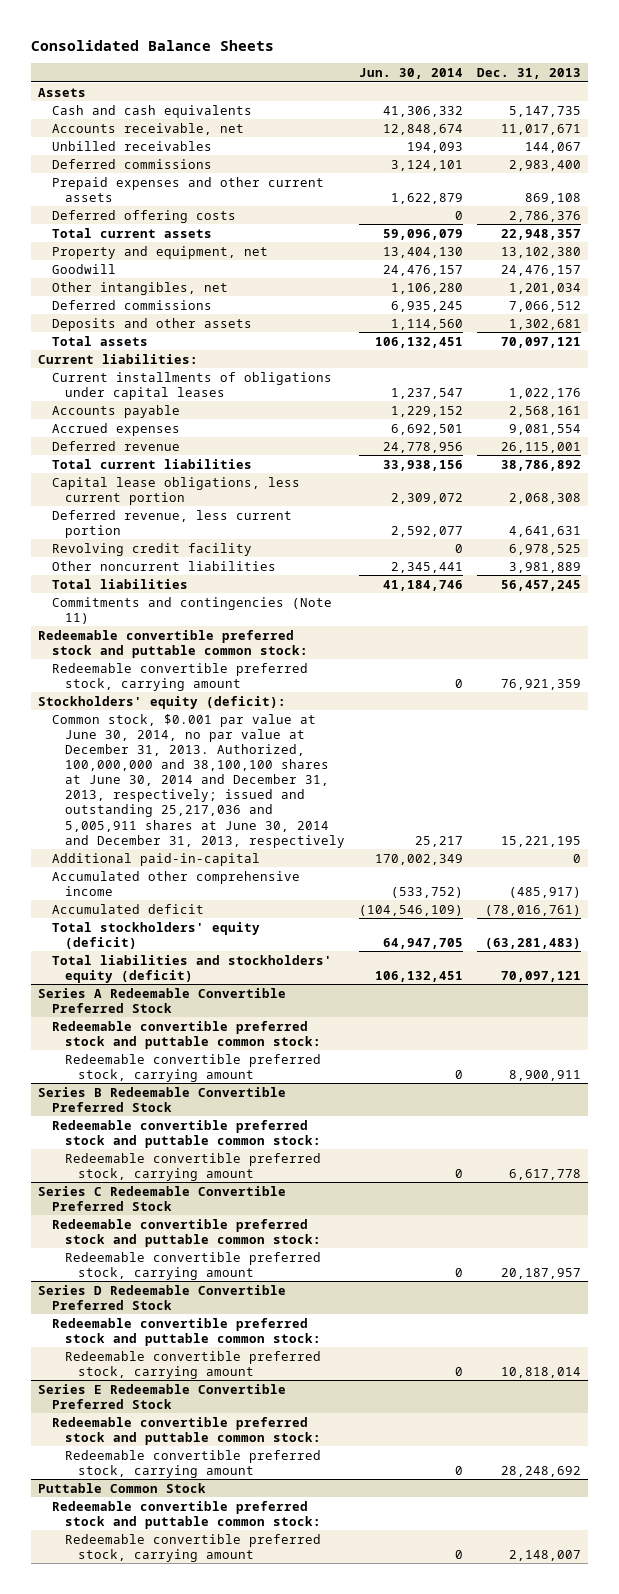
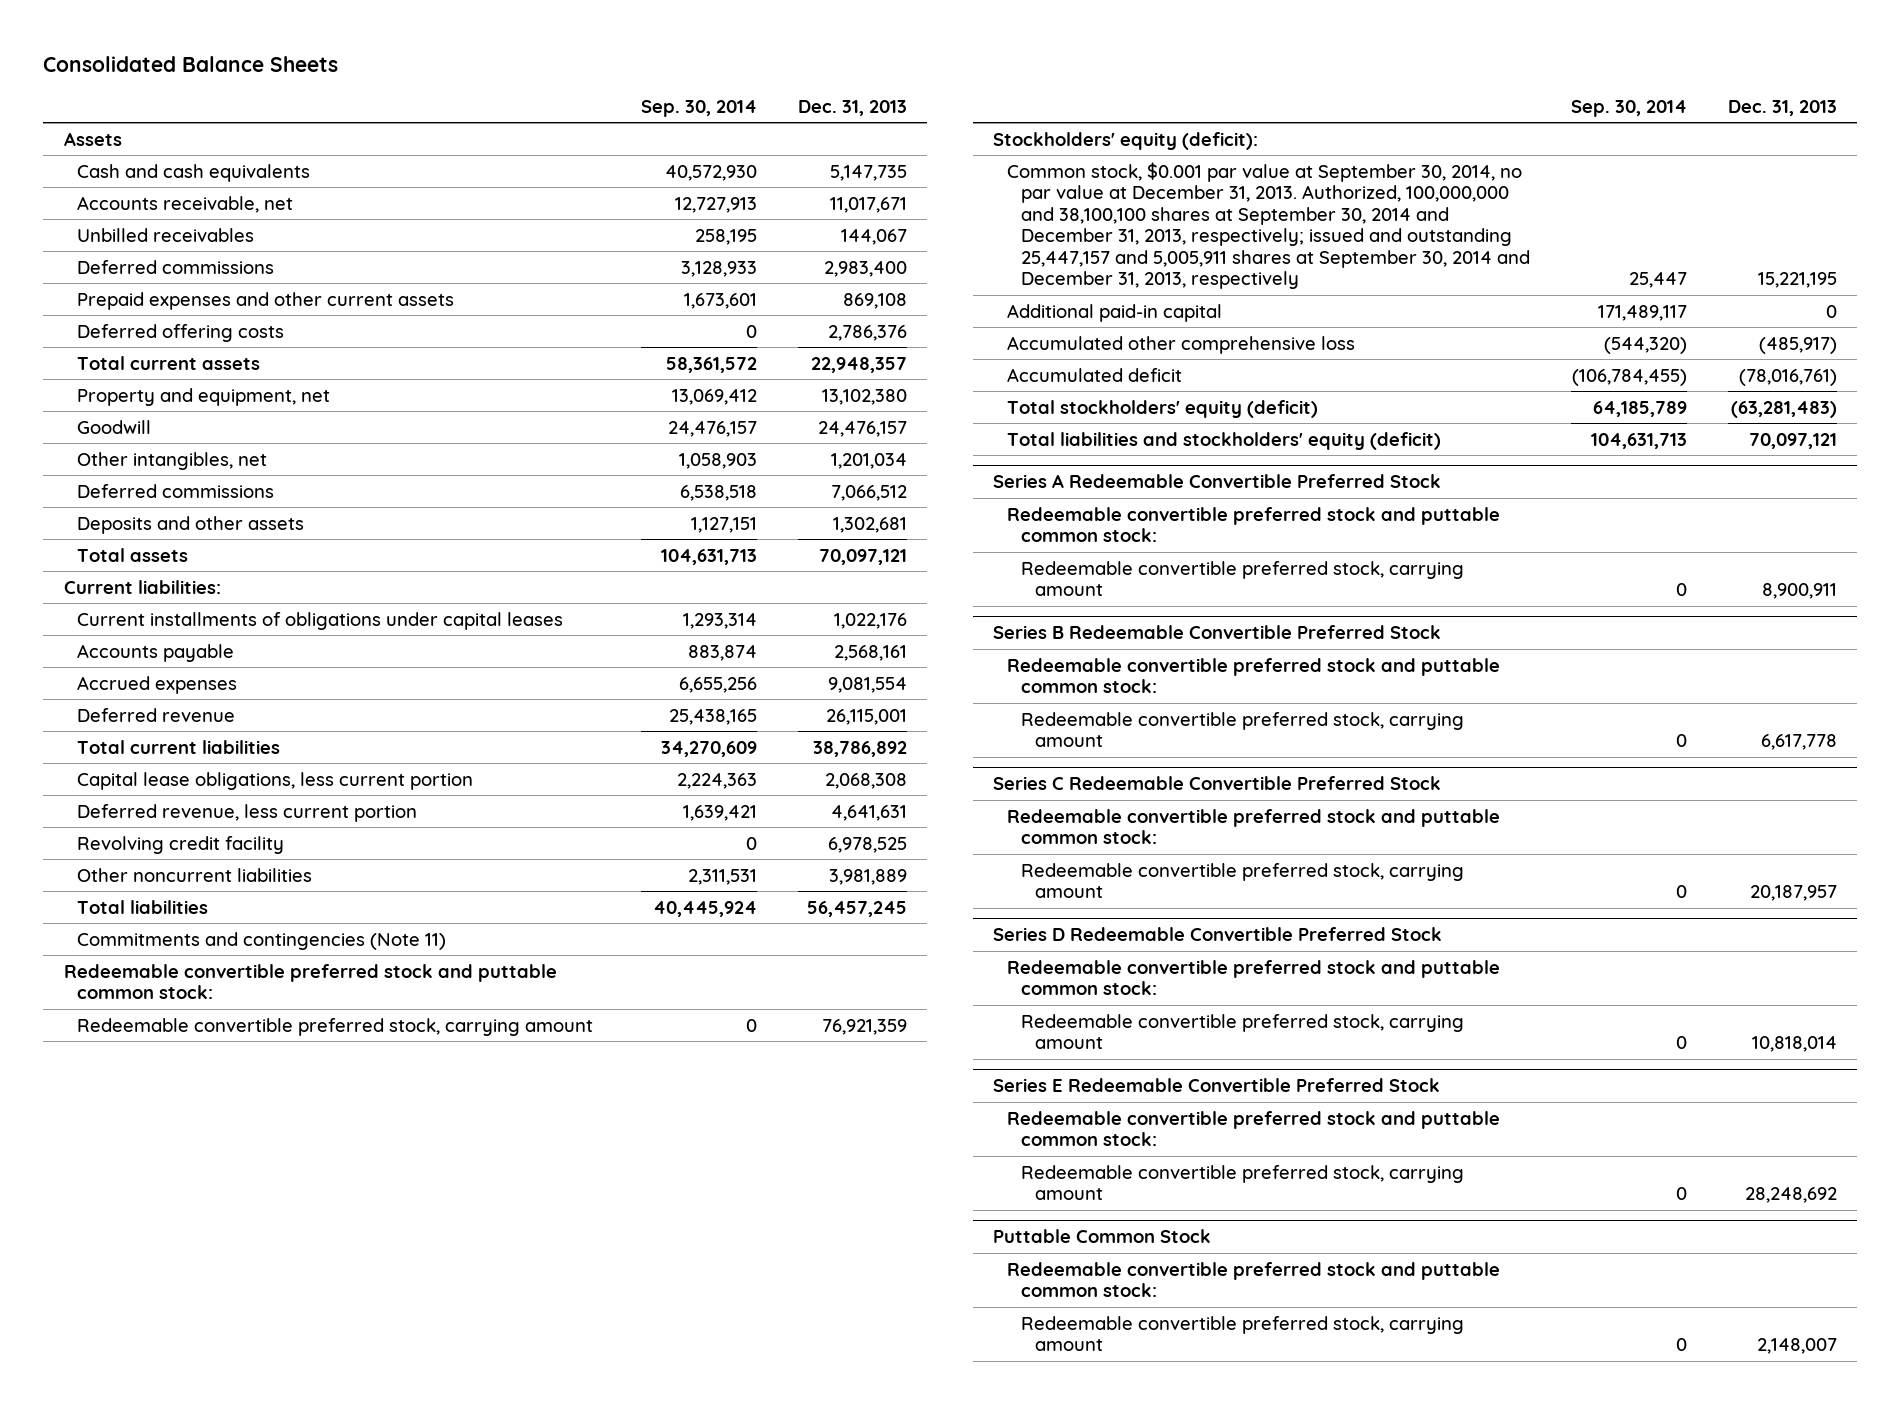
[358,68,463,80] Jun. 30, 2014 -> none
none -> [641,99,758,117] Sep. 30, 2014
[51,713,345,848] Common stock, $0.001 par value at June 30, 2014, no par value at December 31, 2013. Authorized, 100,000,000 and 38,100,100 shares at June 30, 2014 and December 31, 2013, respectively; issued and outstanding 25,217,036 and 5,005,911 shares at June 30, 2014 and December 31, 2013, respectively -> [1007,161,1531,290] Common stock, $0.001 par value at September 30, 2014, no par value at December 31, 2013. Authorized, 100,000,000 and 38,100,100 shares at September 30, 2014 and December 31, 2013, respectively; issued and outstanding 25,447,157 and 5,005,911 shares at September 30, 2014 and December 31, 2013, respectively
[51,852,260,866] Additional paid-in-capital -> [1007,303,1223,322] Additional paid-in capital
[51,870,300,896] Accumulated other comprehensive income -> [1007,335,1356,354] Accumulated other comprehensive loss

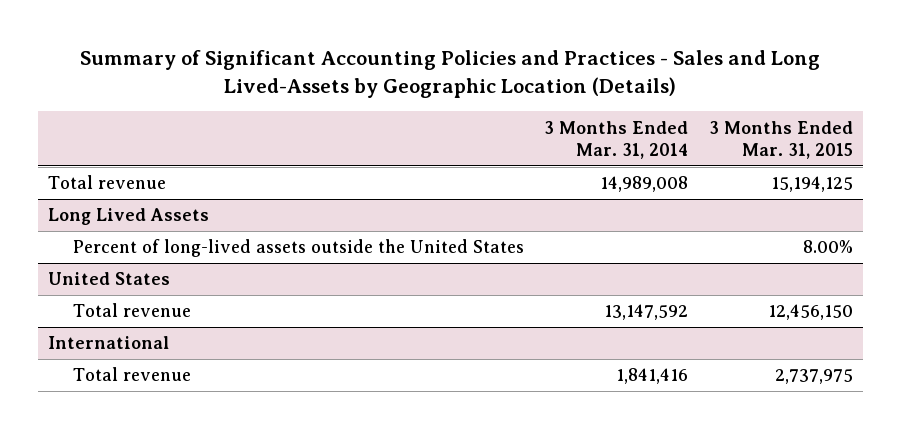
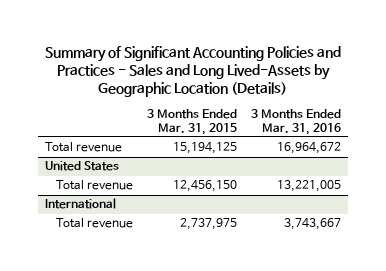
[544,120,689,159] 3 Months Ended Mar. 31, 2014 -> none
none -> [251,109,342,135] 3 Months Ended Mar. 31, 2016
[47,208,209,226] Long Lived Assets -> none
[72,239,524,258] Percent of long-lived assets outside the United States -> none

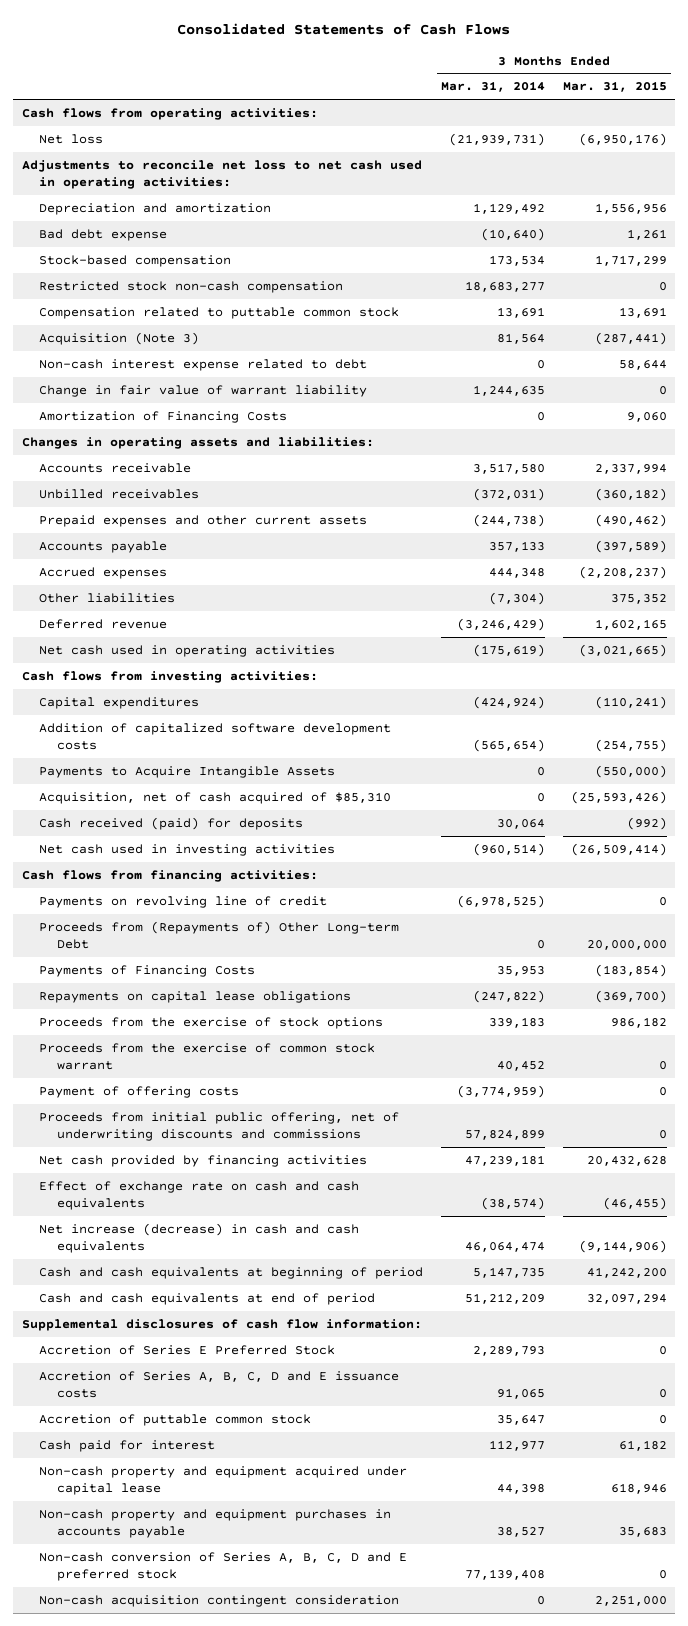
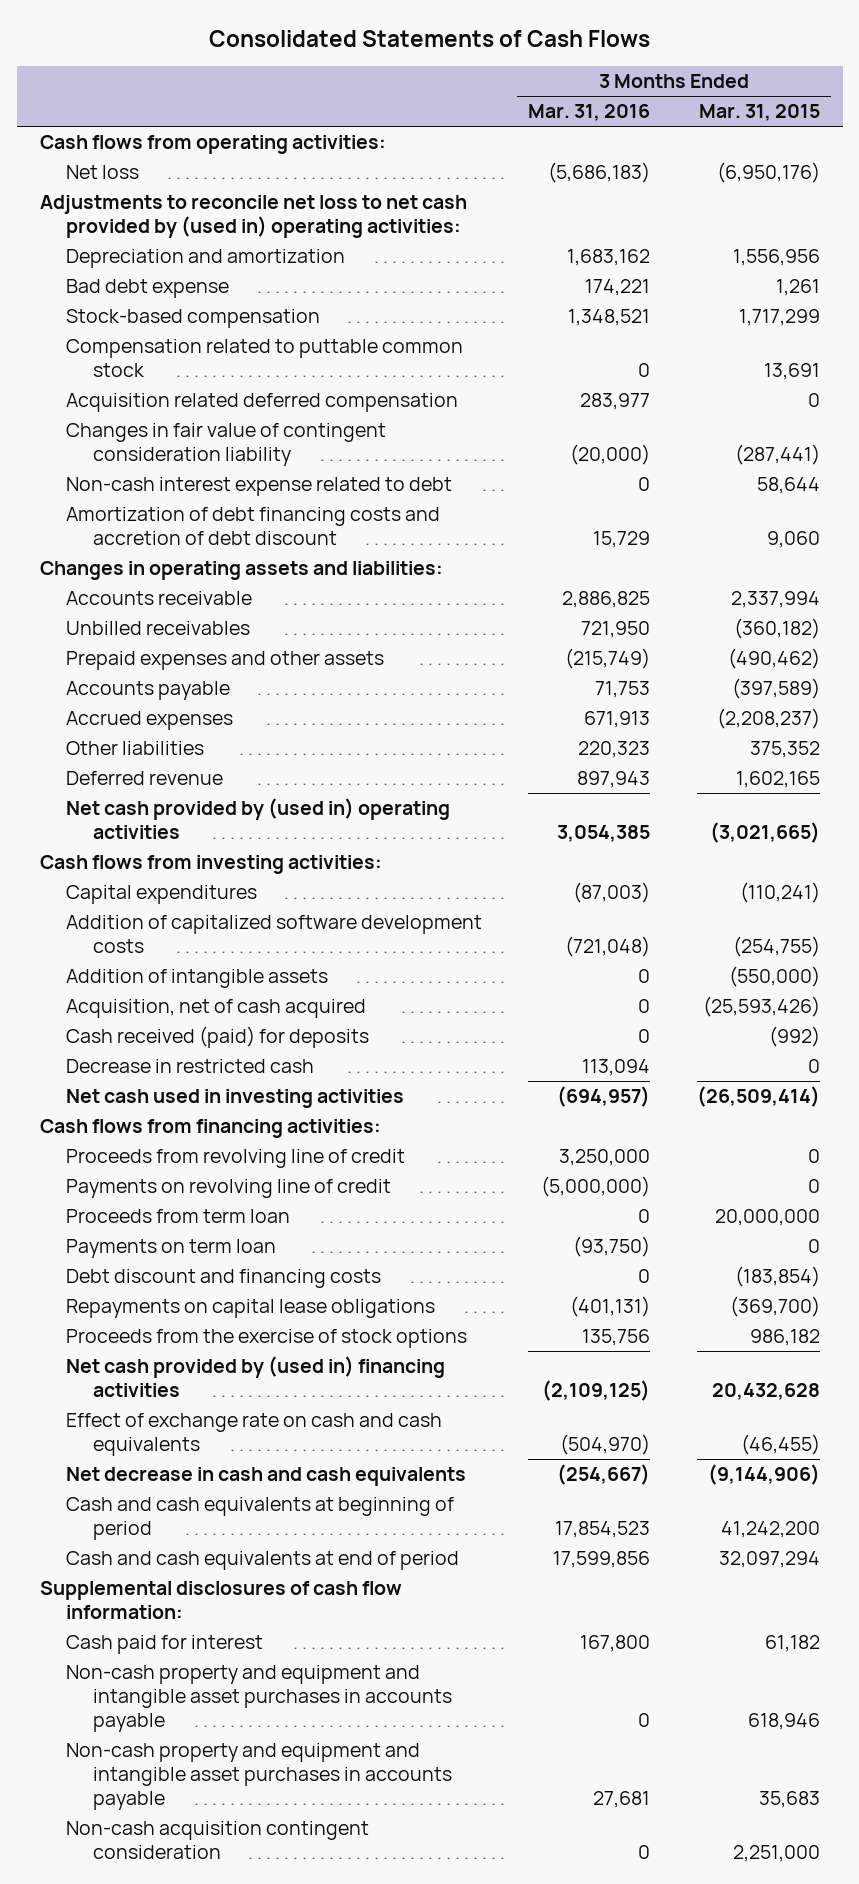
[440,81,545,93] Mar. 31, 2014 -> none
none -> [528,104,651,122] Mar. 31, 2016
[21,159,422,190] Adjustments to reconcile net loss to net cash used in operating activities: -> [39,195,467,238] Adjustments to reconcile net loss to net cash provided by (used in) operating activities:
[39,280,344,293] Restricted stock non-cash compensation -> none
none -> [66,393,459,413] Acquisition related deferred compensation
[39,331,200,345] Acquisition (Note 3) -> [66,423,387,466] Changes in fair value of contingent consideration liability
[39,384,368,397] Change in fair value of warrant liability -> none
[39,410,288,423] Amortization of Financing Costs -> [66,507,441,545] Amortization of debt financing costs and accretion of debt discount
[39,514,368,527] Prepaid expenses and other current assets -> [66,651,385,671] Prepaid expenses and other assets
[39,644,336,657] Net cash used in operating activities -> [66,798,451,839] Net cash provided by (used in) operating activities
[39,765,336,778] Payments to Acquire Intangible Assets -> [66,969,329,989] Addition of intangible assets
[39,791,392,804] Acquisition, net of cash acquired of $85,310 -> [66,999,367,1019] Acquisition, net of cash acquired
none -> [66,1059,315,1074] Decrease in restricted cash
none -> [66,1149,406,1169] Proceeds from revolving line of credit
[39,920,400,950] Proceeds from (Repayments of) Other Long-term Debt -> [66,1209,291,1224] Proceeds from term loan
none -> [66,1239,277,1259] Payments on term loan
[39,964,256,977] Payments of Financing Costs -> [66,1269,382,1289] Debt discount and financing costs
[39,1042,376,1071] Proceeds from the exercise of common stock warrant -> none
[39,1085,240,1098] Payment of offering costs -> none
[39,1111,400,1142] Proceeds from initial public offering, net of underwriting discounts and commissions -> none
[39,1154,368,1167] Net cash provided by financing activities -> [66,1356,446,1397] Net cash provided by (used in) financing activities
[39,1222,360,1254] Net increase (decrease) in cash and cash equivalents -> [66,1467,467,1487] Net decrease in cash and cash equivalents
[39,1344,336,1355] Accretion of Series E Preferred Stock -> none
[39,1370,400,1399] Accretion of Series A, B, C, D and E issuance costs -> none
[39,1413,312,1426] Accretion of puttable common stock -> none
[39,1551,408,1582] Non-cash conversion of Series A, B, C, D and E preferred stock -> none
[39,1465,408,1496] Non-cash property and equipment acquired under capital lease -> [66,1665,453,1732] Non-cash property and equipment and intangible asset purchases in accounts payable
[39,1508,392,1539] Non-cash property and equipment purchases in accounts payable -> [66,1743,453,1810] Non-cash property and equipment and intangible asset purchases in accounts payable

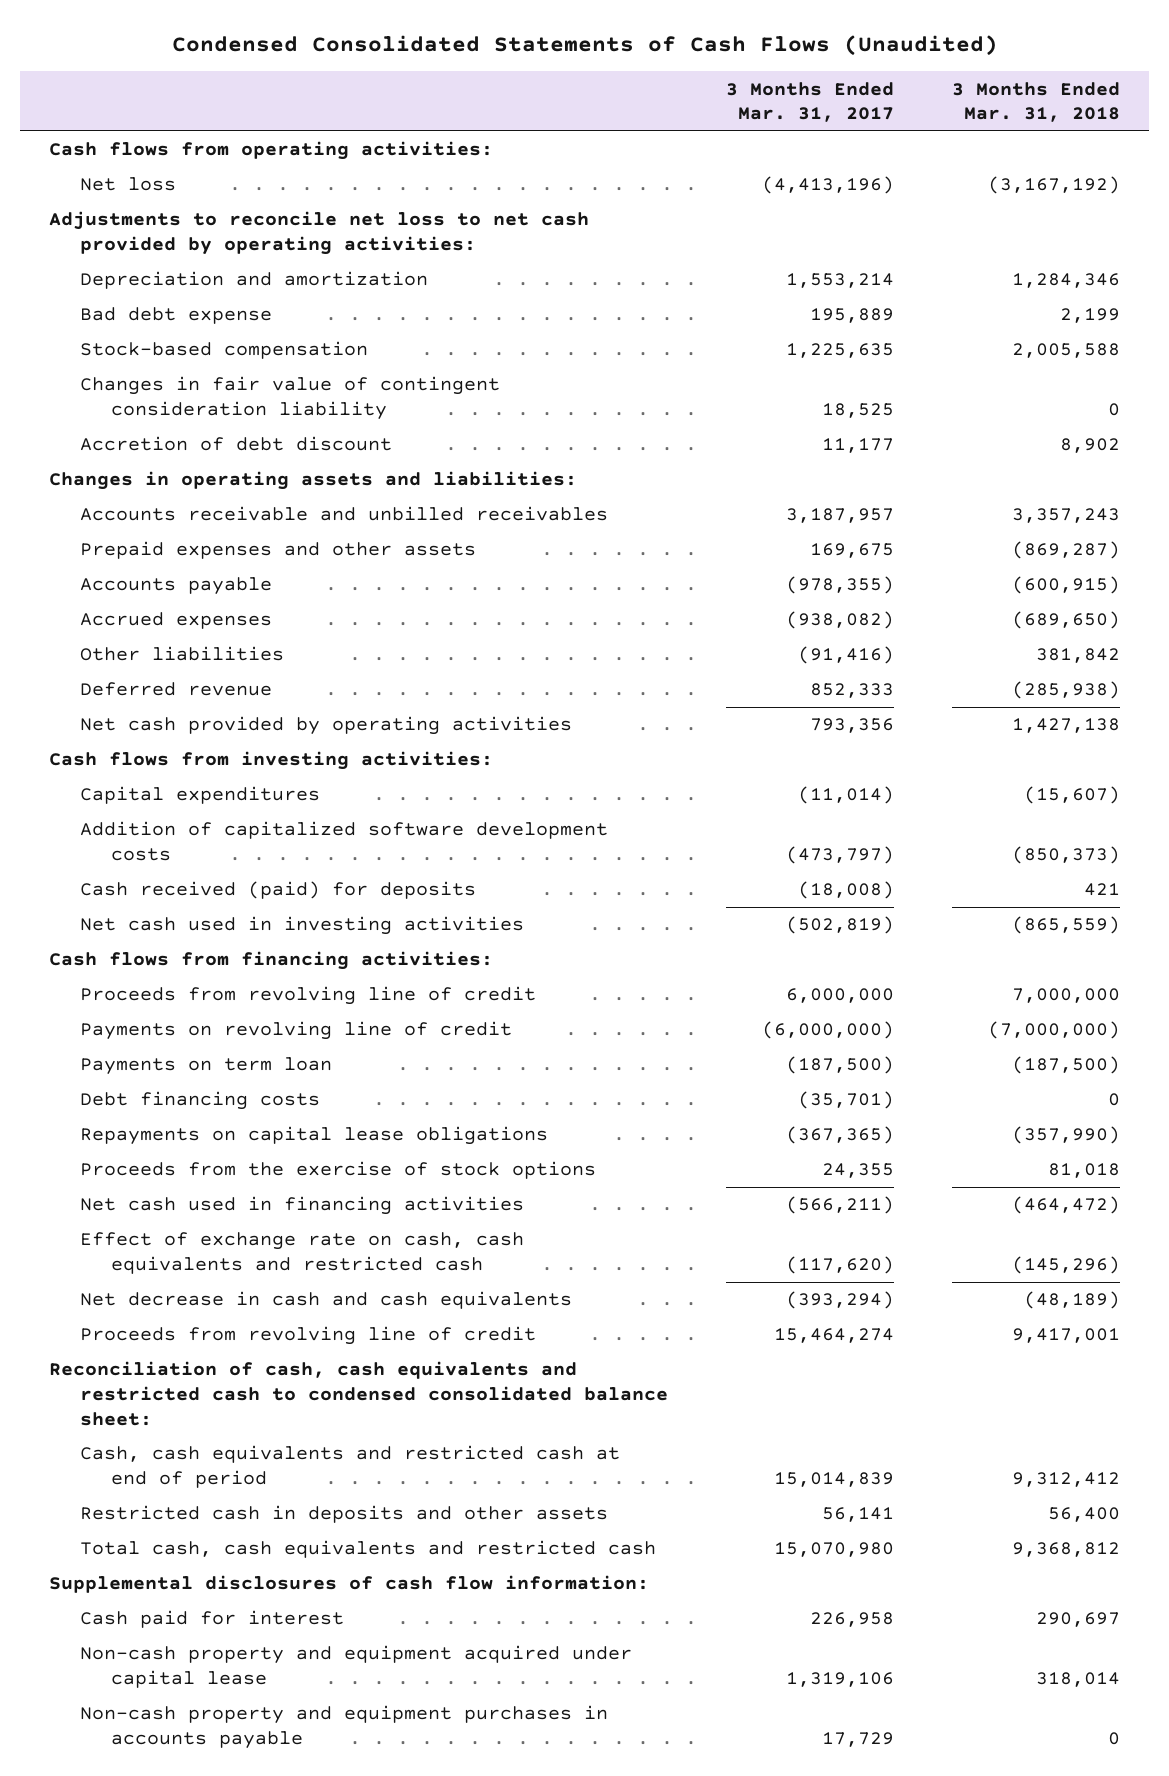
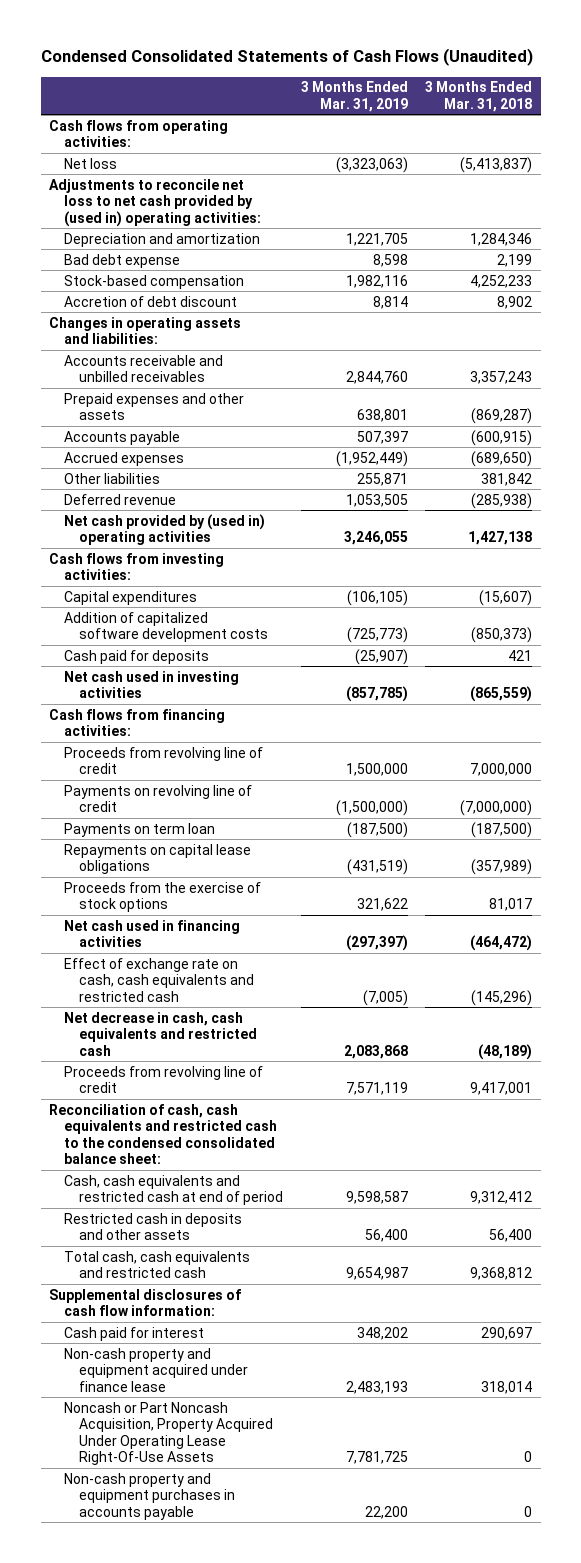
[726,81,895,123] 3 Months Ended Mar. 31, 2017 -> none
none -> [300,81,408,112] 3 Months Ended Mar. 31, 2019
[988,176,1121,195] (3,167,192) -> [459,156,532,173] (5,413,837)
[48,211,589,256] Adjustments to reconcile net loss to net cash provided by operating activities: -> [49,178,262,227] Adjustments to reconcile net loss to net cash provided by (used in) operating activities:
[80,376,501,421] Changes in fair value of contingent consideration liability -> none
[1012,343,1121,359] 2,005,588 -> [469,274,532,288] 4,252,233
[80,716,573,736] Net cash provided by operating activities -> [64,513,266,546] Net cash provided by (used in) operating activities
[80,881,477,900] Cash received (paid) for deposits -> [64,649,210,664] Cash paid for deposits
[80,1091,321,1111] Debt financing costs -> none
[1012,1126,1121,1145] (357,990) -> [470,859,532,876] (357,989)
[1048,1163,1121,1179] 81,018 -> [488,898,532,912] 81,017
[80,1291,573,1310] Net decrease in cash and cash equivalents -> [64,1011,258,1056] Net decrease in cash, cash equivalents and restricted cash
[48,1361,669,1426] Reconciliation of cash, cash equivalents and restricted cash to condensed consolidated balance sheet: -> [49,1103,278,1165] Reconciliation of cash, cash equivalents and restricted cash to the condensed consolidated balance sheet:
[80,1645,633,1689] Non-cash property and equipment acquired under capital lease -> [64,1347,249,1392] Non-cash property and equipment acquired under finance lease
none -> [64,1401,274,1466] Noncash or Part Noncash Acquisition, Property Acquired Under Operating Lease Right-Of-Use Assets

